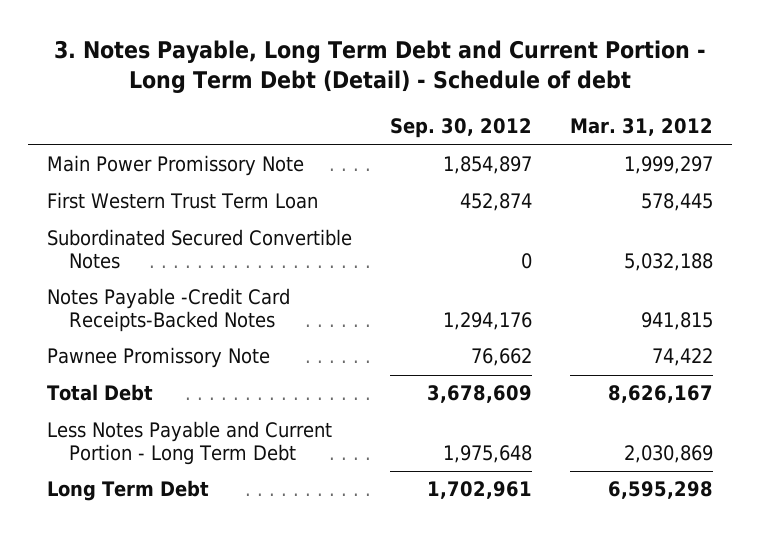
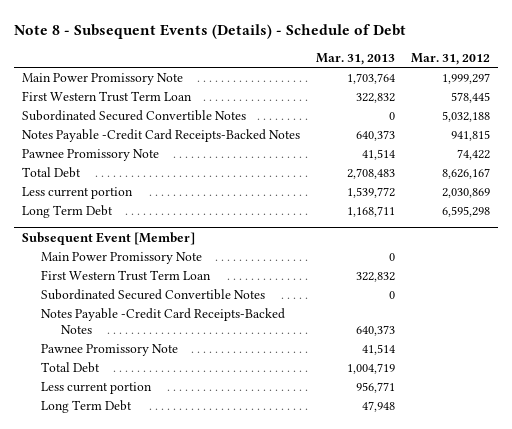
[53,39,706,94] 3. Notes Payable, Long Term Debt and Current Portion - Long Term Debt (Detail) - Schedule of debt -> [13,23,406,39] Note 8 - Subsequent Events (Details) - Schedule of Debt
[389,118,532,139] Sep. 30, 2012 -> none
none -> [315,53,395,66] Mar. 31, 2013
[46,421,332,466] Less Notes Payable and Current Portion - Long Term Debt -> [21,187,133,200] Less current portion
none -> [21,231,195,245] Subsequent Event [Member]
none -> [41,252,203,265] Main Power Promissory Note
none -> [41,270,212,282] First Western Trust Term Loan
none -> [41,289,266,301] Subordinated Secured Convertible Notes
none -> [41,308,286,334] Notes Payable -Credit Card Receipts-Backed Notes
none -> [41,344,179,357] Pawnee Promissory Note
none -> [41,362,101,374] Total Debt
none -> [41,382,153,395] Less current portion
none -> [41,400,133,414] Long Term Debt

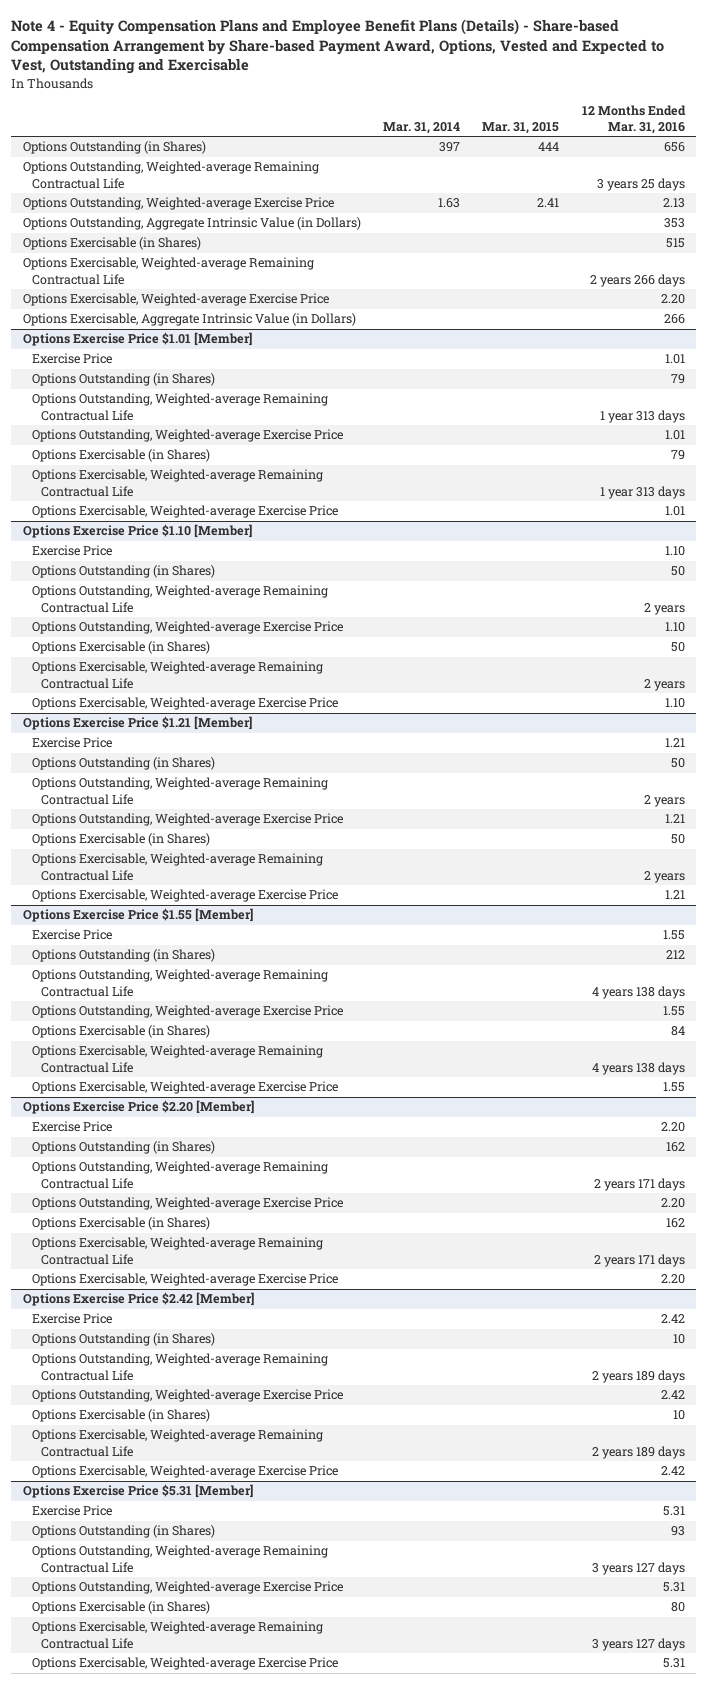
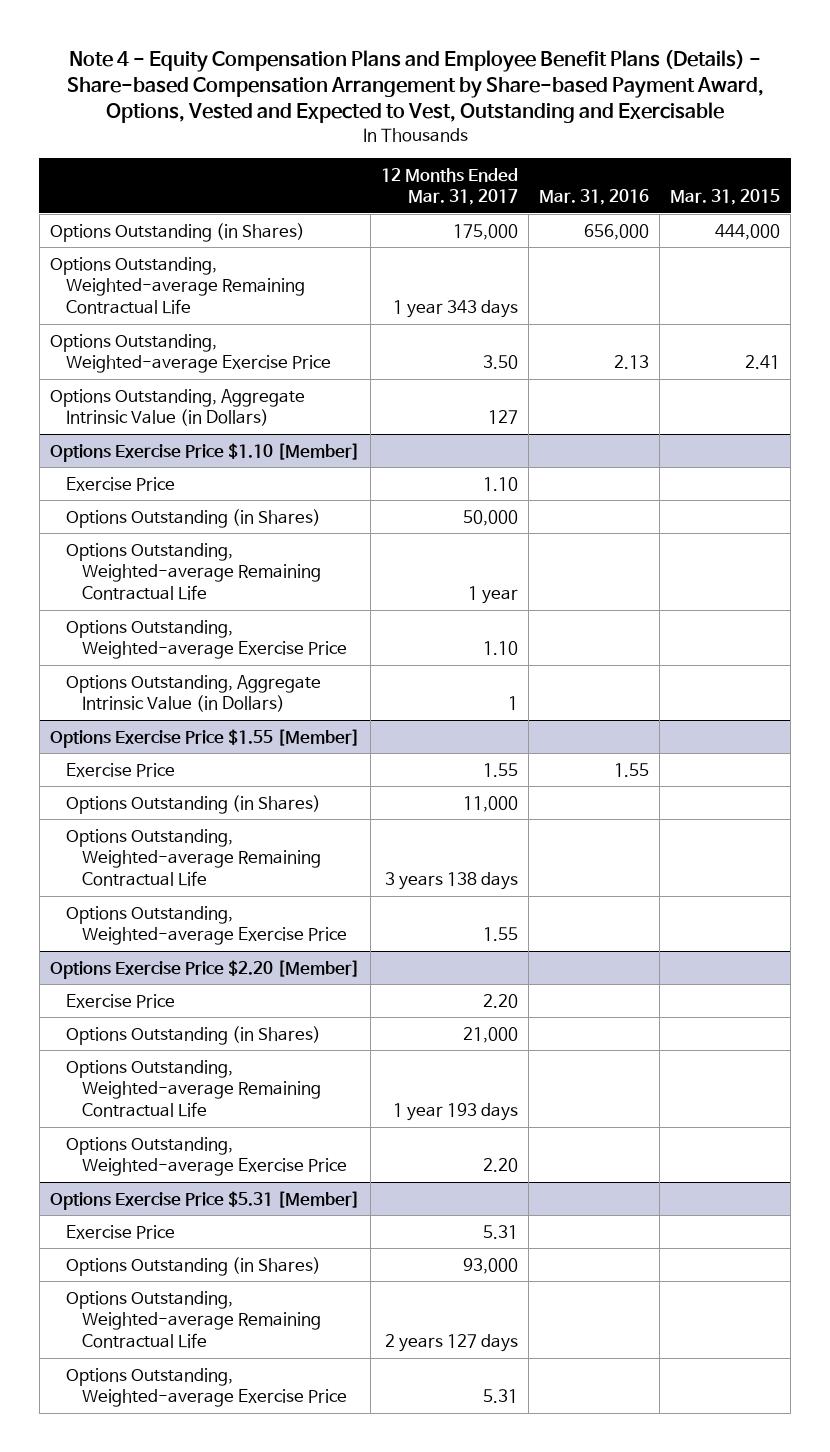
[383,121,461,134] Mar. 31, 2014 -> none
[581,104,686,134] 12 Months Ended Mar. 31, 2016 -> none
none -> [381,167,519,206] 12 Months Ended Mar. 31, 2017
none -> [539,189,650,206] Mar. 31, 2016
[538,142,560,152] 444 -> [715,223,781,240] 444,000
[22,237,201,251] Options Exercisable (in Shares) -> none
[22,257,314,285] Options Exercisable, Weighted-average Remaining Contractual Life -> none
[22,293,329,307] Options Exercisable, Weighted-average Exercise Price -> none
[22,313,356,327] Options Exercisable, Aggregate Intrinsic Value (in Dollars) -> none
[22,332,252,347] Options Exercise Price $1.01 [Member] -> none
[31,353,112,365] Exercise Price -> none
[31,373,215,387] Options Outstanding (in Shares) -> none
[31,393,328,421] Options Outstanding, Weighted-average Remaining Contractual Life -> none
[31,429,343,443] Options Outstanding, Weighted-average Exercise Price -> none
[31,449,210,463] Options Exercisable (in Shares) -> none
[31,469,323,497] Options Exercisable, Weighted-average Remaining Contractual Life -> none
[31,505,338,519] Options Exercisable, Weighted-average Exercise Price -> none
[31,641,210,655] Options Exercisable (in Shares) -> none
[31,661,323,689] Options Exercisable, Weighted-average Remaining Contractual Life -> none
[31,697,338,711] Options Exercisable, Weighted-average Exercise Price -> none
[22,716,252,731] Options Exercise Price $1.21 [Member] -> none
[31,737,112,749] Exercise Price -> none
[31,757,215,771] Options Outstanding (in Shares) -> none
[31,777,328,805] Options Outstanding, Weighted-average Remaining Contractual Life -> none
[31,813,343,827] Options Outstanding, Weighted-average Exercise Price -> none
[31,833,210,847] Options Exercisable (in Shares) -> none
[31,853,323,881] Options Exercisable, Weighted-average Remaining Contractual Life -> none
[31,889,338,903] Options Exercisable, Weighted-average Exercise Price -> none
none -> [65,674,321,713] Options Outstanding, Aggregate Intrinsic Value (in Dollars)
[31,1025,210,1039] Options Exercisable (in Shares) -> none
[31,1045,323,1073] Options Exercisable, Weighted-average Remaining Contractual Life -> none
[31,1081,338,1095] Options Exercisable, Weighted-average Exercise Price -> none
[31,1217,210,1231] Options Exercisable (in Shares) -> none
[31,1237,323,1265] Options Exercisable, Weighted-average Remaining Contractual Life -> none
[31,1273,338,1287] Options Exercisable, Weighted-average Exercise Price -> none
[22,1292,254,1307] Options Exercise Price $2.42 [Member] -> none
[31,1313,112,1325] Exercise Price -> none
[31,1333,215,1347] Options Outstanding (in Shares) -> none
[31,1353,328,1381] Options Outstanding, Weighted-average Remaining Contractual Life -> none
[31,1389,343,1403] Options Outstanding, Weighted-average Exercise Price -> none
[31,1409,210,1423] Options Exercisable (in Shares) -> none
[31,1429,323,1457] Options Exercisable, Weighted-average Remaining Contractual Life -> none
[31,1465,338,1479] Options Exercisable, Weighted-average Exercise Price -> none
[31,1601,210,1615] Options Exercisable (in Shares) -> none
[31,1621,323,1649] Options Exercisable, Weighted-average Remaining Contractual Life -> none
[31,1657,338,1671] Options Exercisable, Weighted-average Exercise Price -> none

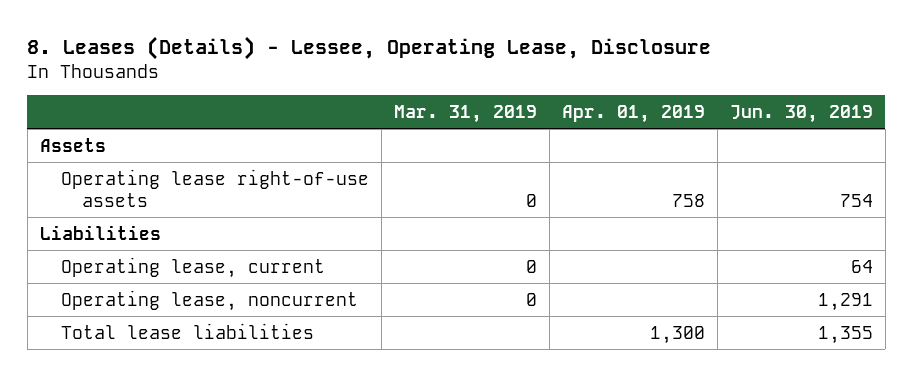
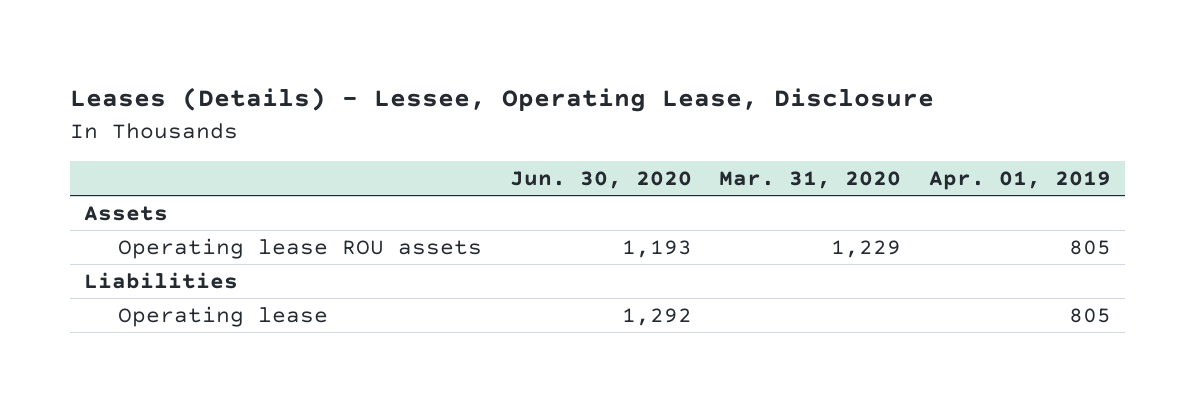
[27,36,712,61] 8. Leases (Details) - Lessee, Operating Lease, Disclosure -> [70,87,935,113] Leases (Details) - Lessee, Operating Lease, Disclosure
[393,104,537,123] Mar. 31, 2019 -> none
[729,104,873,123] Jun. 30, 2019 -> none
none -> [509,171,692,190] Jun. 30, 2020
none -> [719,171,902,190] Mar. 31, 2020
[60,168,369,207] Operating lease right-of-use assets -> [117,238,482,260] Operating lease ROU assets
[671,193,705,207] 758 -> [1069,240,1112,256] 805
[60,256,325,278] Operating lease, current -> none
[60,289,358,311] Operating lease, noncurrent -> none
[60,322,314,339] Total lease liabilities -> [117,306,328,328] Operating lease
[649,325,705,344] 1,300 -> [1069,308,1112,324] 805

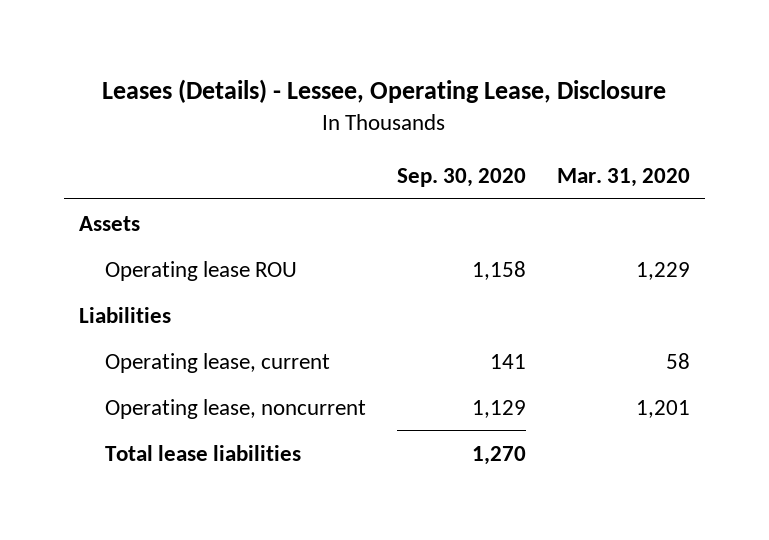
[509,171,692,190] Jun. 30, 2020 -> none
[929,171,1112,191] Apr. 01, 2019 -> none
none -> [397,167,527,187] Sep. 30, 2020
[117,238,482,260] Operating lease ROU assets -> [105,260,298,281] Operating lease ROU
none -> [105,352,331,373] Operating lease, current
none -> [105,398,367,419] Operating lease, noncurrent
[117,306,328,328] Operating lease -> [105,444,302,461] Total lease liabilities

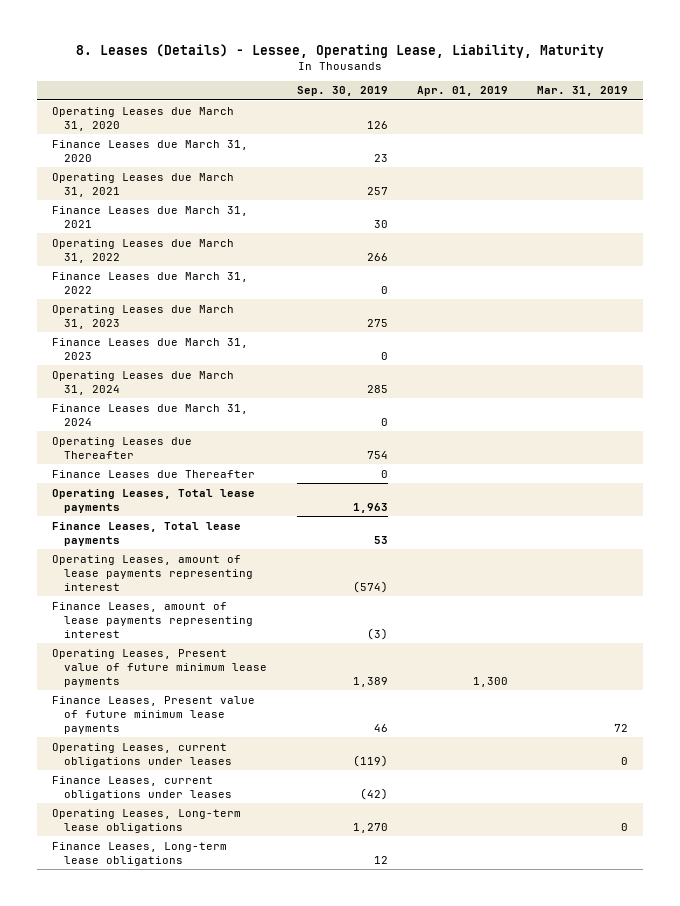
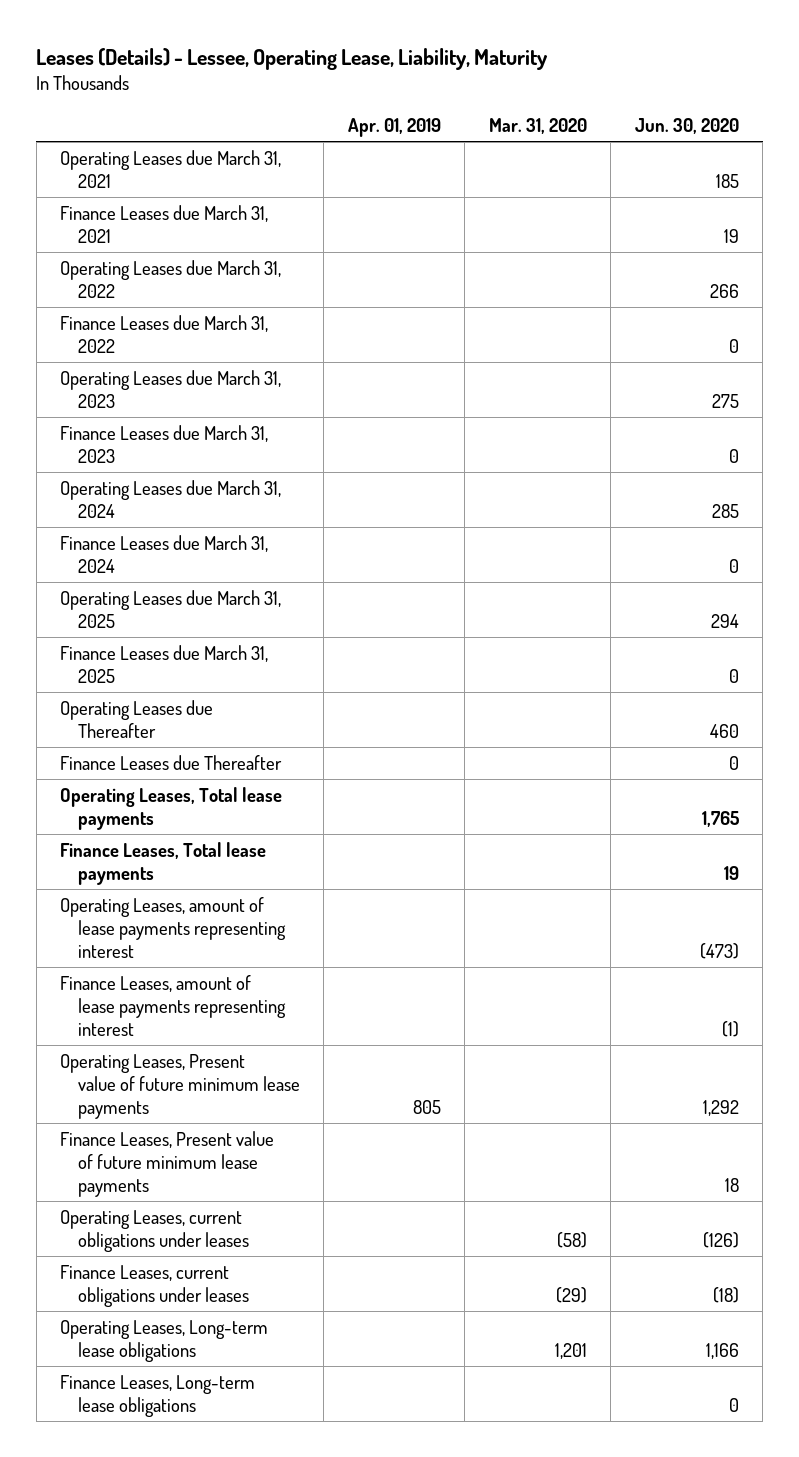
[76,43,605,58] 8. Leases (Details) - Lessee, Operating Lease, Liability, Maturity -> [36,48,549,71] Leases (Details) - Lessee, Operating Lease, Liability, Maturity
[296,86,388,97] Sep. 30, 2019 -> none
[537,86,629,97] Mar. 31, 2019 -> none
none -> [488,117,587,134] Mar. 31, 2020
none -> [634,117,739,134] Jun. 30, 2020
[52,106,235,131] Operating Leases due March 31, 2020 -> none
[52,139,249,162] Finance Leases due March 31, 2020 -> none
none -> [60,589,282,628] Operating Leases due March 31, 2025
none -> [60,644,269,683] Finance Leases due March 31, 2025
[473,676,509,687] 1,300 -> [412,1099,441,1114] 805

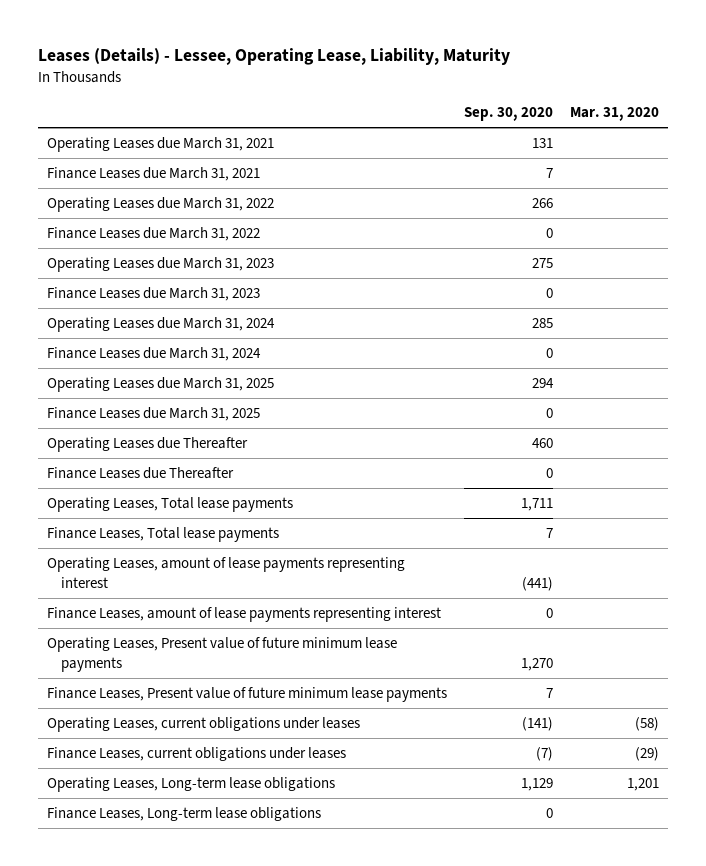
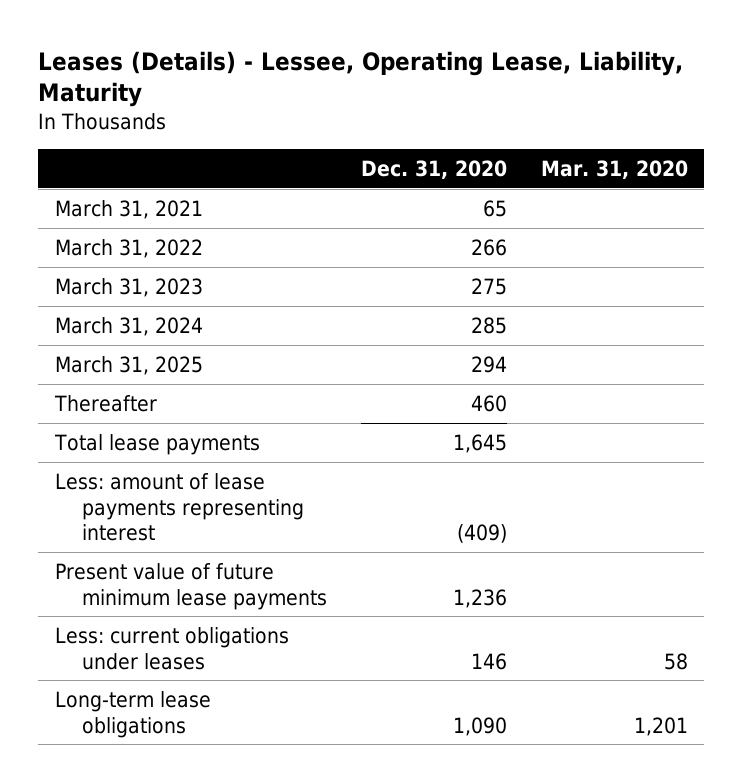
[463,107,553,122] Sep. 30, 2020 -> none
none -> [360,159,507,179] Dec. 31, 2020
[46,167,260,182] Finance Leases due March 31, 2021 -> none
[46,227,260,242] Finance Leases due March 31, 2022 -> none
[46,287,260,302] Finance Leases due March 31, 2023 -> none
[46,347,261,362] Finance Leases due March 31, 2024 -> none
[46,407,260,422] Finance Leases due March 31, 2025 -> none
[46,467,234,480] Finance Leases due Thereafter -> none
[46,527,279,543] Finance Leases, Total lease payments -> none
[46,607,441,623] Finance Leases, amount of lease payments representing interest -> none
[46,687,447,703] Finance Leases, Present value of future minimum lease payments -> none
[46,747,346,762] Finance Leases, current obligations under leases -> none
[46,807,321,822] Finance Leases, Long-term lease obligations -> none
[46,137,274,153] Operating Leases due March 31, 2021 -> [55,199,204,219] March 31, 2021
[46,197,274,213] Operating Leases due March 31, 2022 -> [55,238,204,258] March 31, 2022
[46,257,274,273] Operating Leases due March 31, 2023 -> [55,277,204,297] March 31, 2023
[46,317,275,333] Operating Leases due March 31, 2024 -> [55,316,204,336] March 31, 2024
[46,377,274,393] Operating Leases due March 31, 2025 -> [55,355,204,375] March 31, 2025
[46,437,248,453] Operating Leases due Thereafter -> [54,394,158,412] Thereafter
[46,497,293,513] Operating Leases, Total lease payments -> [54,433,261,455] Total lease payments
[46,557,405,588] Operating Leases, amount of lease payments representing interest -> [55,472,305,542] Less: amount of lease payments representing interest
[46,637,397,672] Operating Leases, Present value of future minimum lease payments -> [55,562,328,610] Present value of future minimum lease payments
[46,717,360,733] Operating Leases, current obligations under leases -> [55,626,290,670] Less: current obligations under leases
[635,717,660,732] (58) -> [663,652,688,670] 58
[46,777,335,793] Operating Leases, Long-term lease obligations -> [55,690,212,738] Long-term lease obligations

